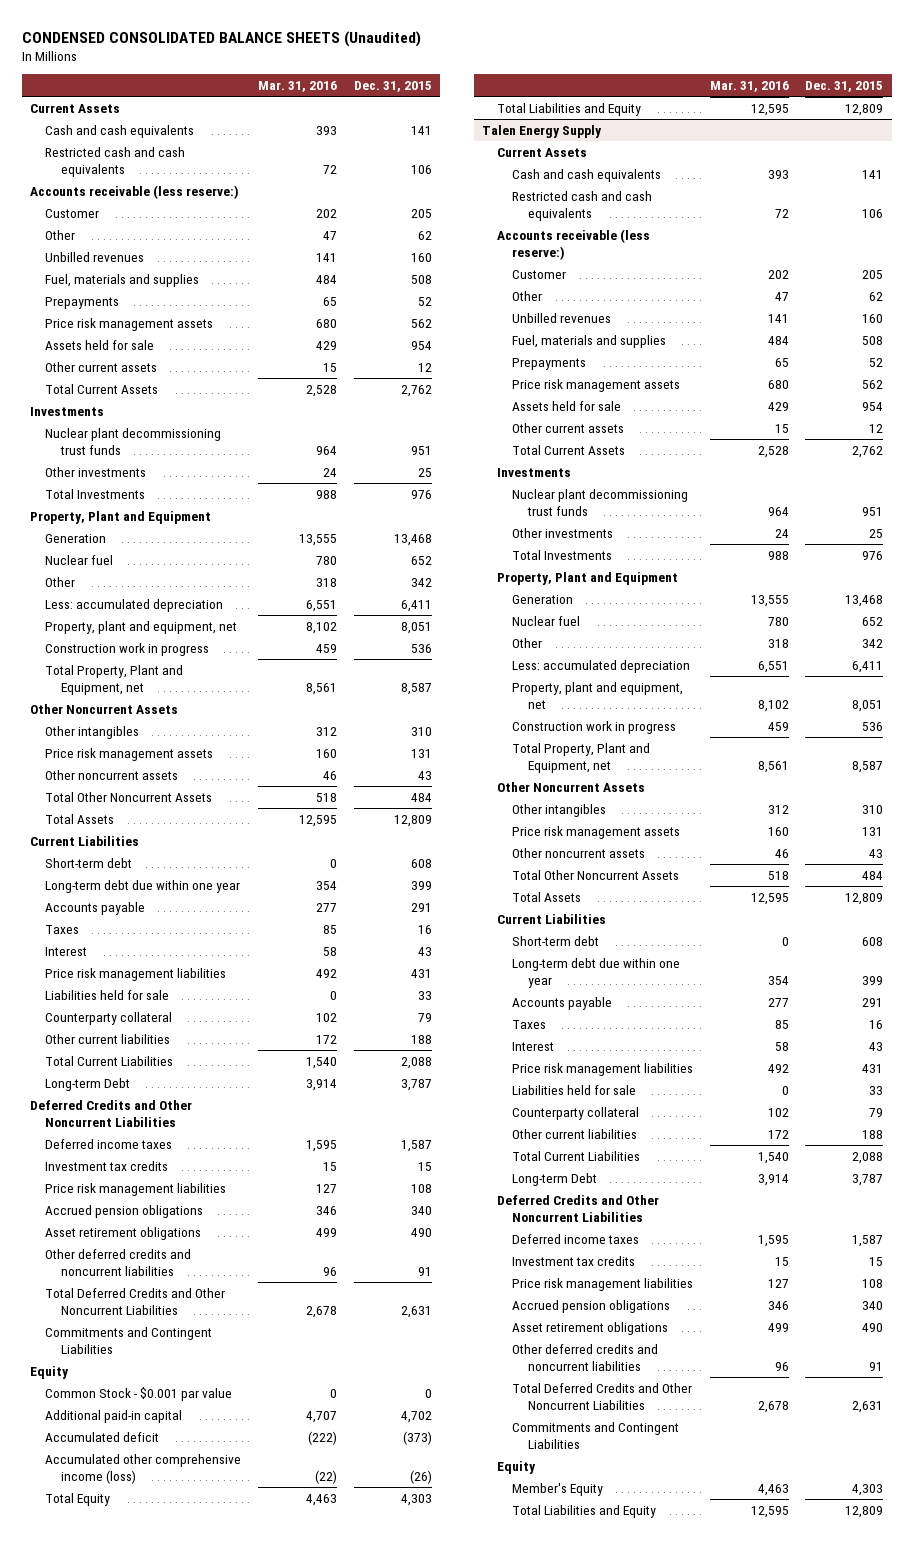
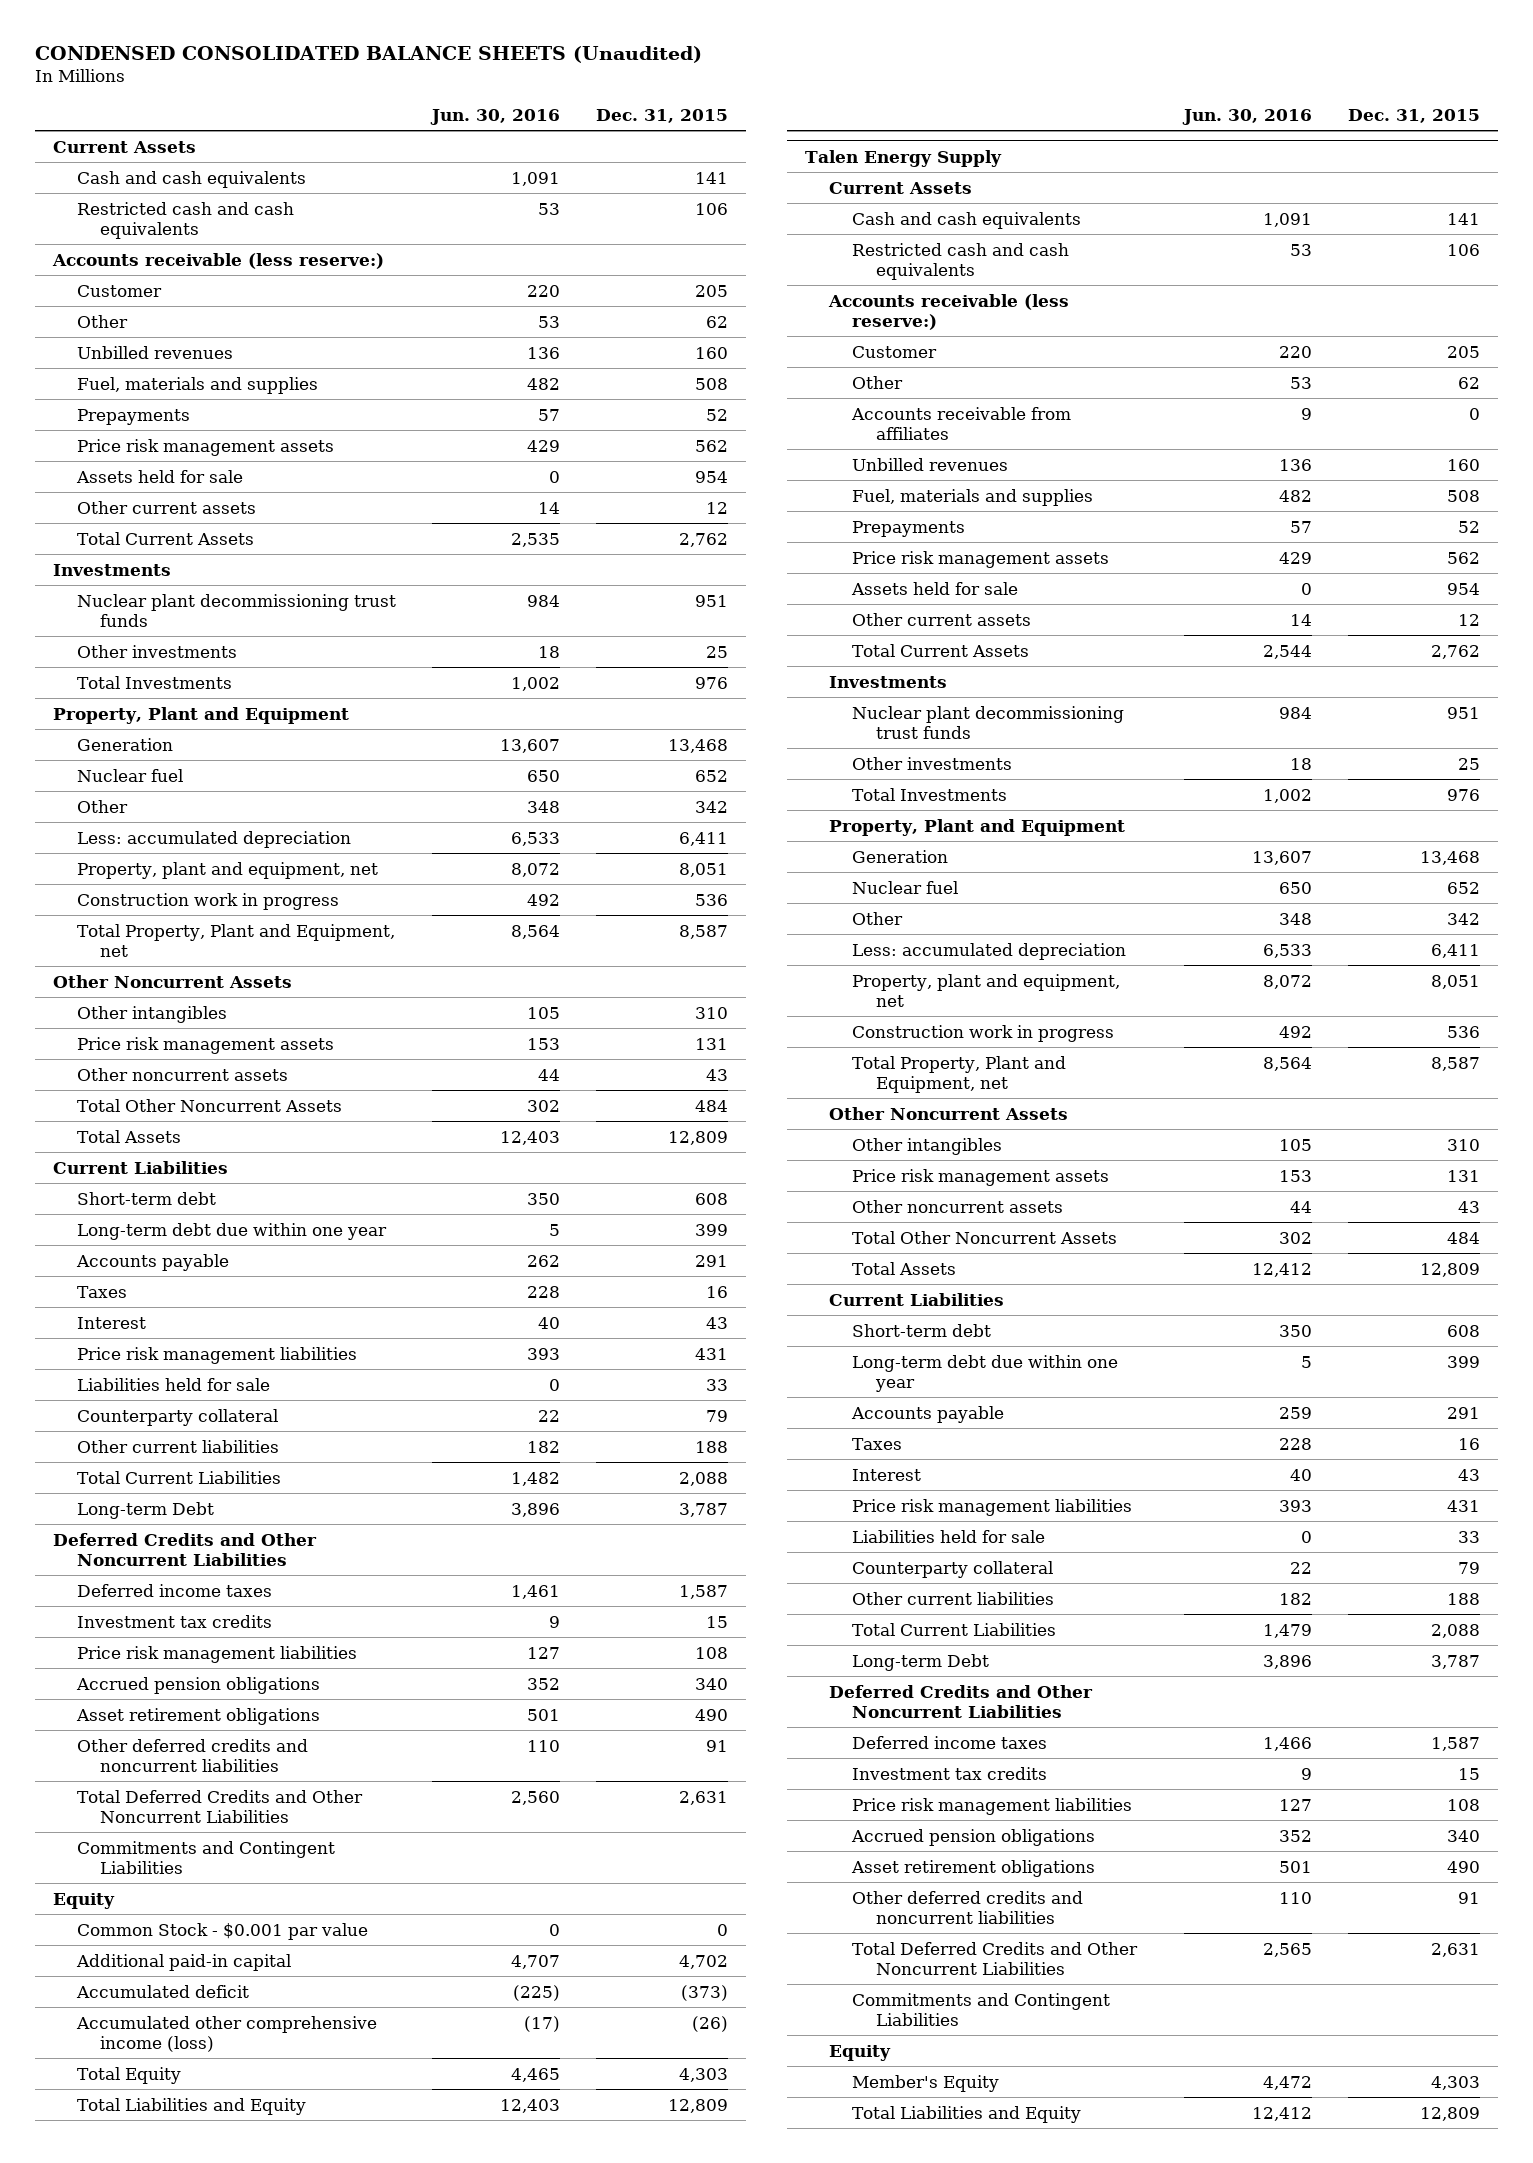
[258,80,338,92] Mar. 31, 2016 -> none
none -> [429,108,560,125] Jun. 30, 2016
none -> [851,406,1072,440] Accounts receivable from affiliates

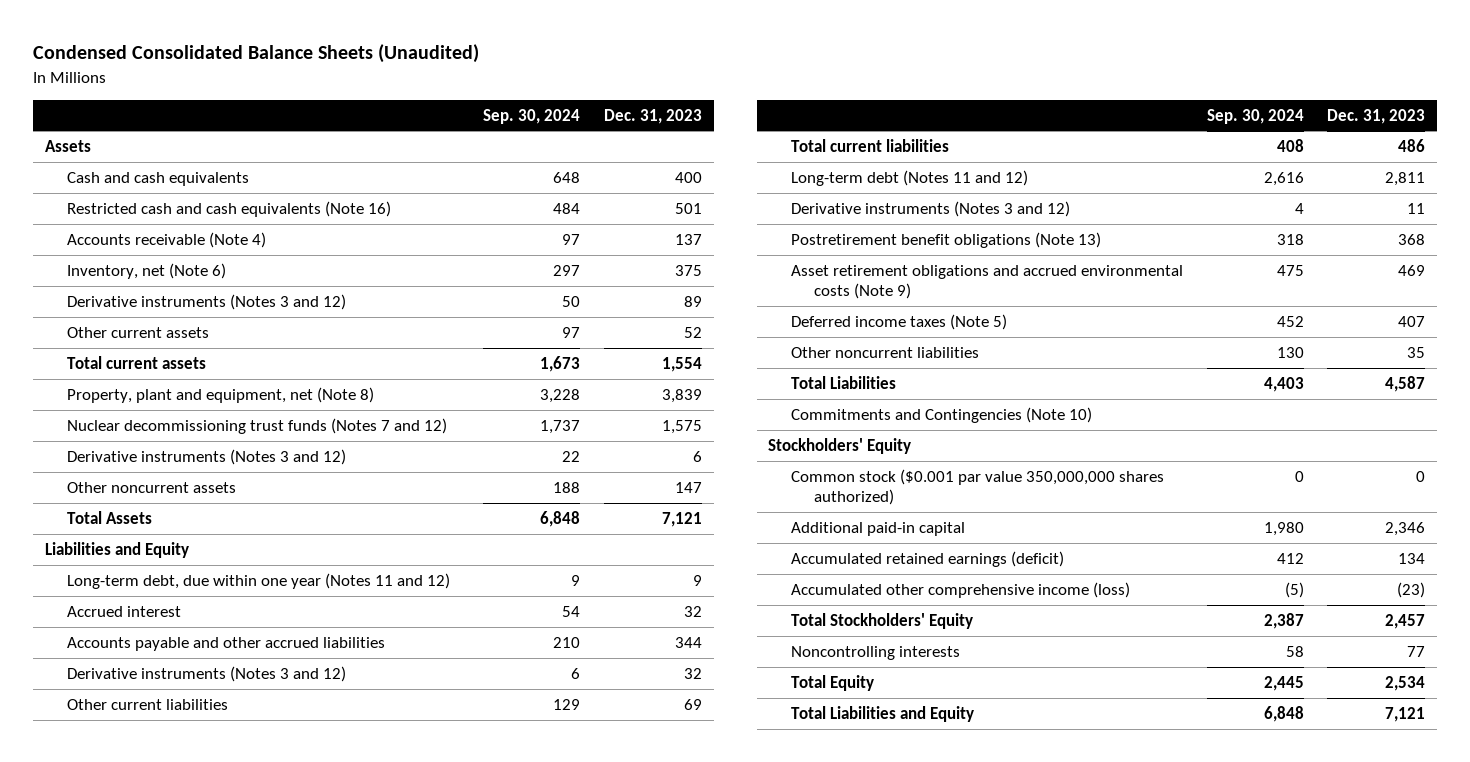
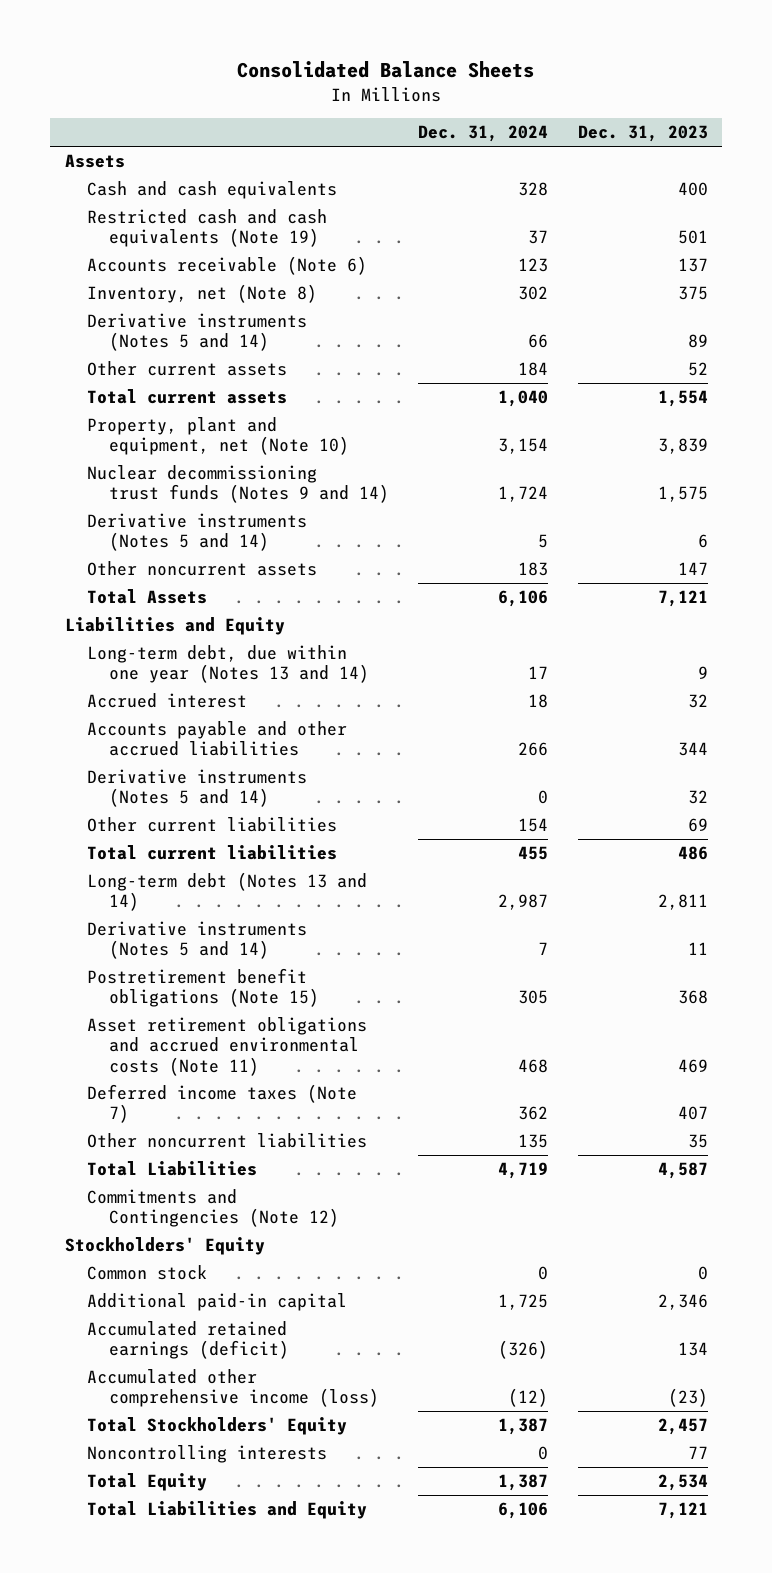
[32,44,479,64] Condensed Consolidated Balance Sheets (Unaudited) -> [237,61,535,79] Consolidated Balance Sheets
[482,108,580,124] Sep. 30, 2024 -> none
none -> [418,125,549,143] Dec. 31, 2024
[67,200,392,217] Restricted cash and cash equivalents (Note 16) -> [87,208,328,248] Restricted cash and cash equivalents (Note 19)
[67,231,267,248] Accounts receivable (Note 4) -> [87,255,368,275] Accounts receivable (Note 6)
[67,262,227,279] Inventory, net (Note 6) -> [87,283,318,303] Inventory, net (Note 8)
[67,293,347,310] Derivative instruments (Notes 3 and 12) -> [87,312,308,352] Derivative instruments (Notes 5 and 14)
[67,386,375,403] Property, plant and equipment, net (Note 8) -> [87,416,350,456] Property, plant and equipment, net (Note 10)
[67,417,448,434] Nuclear decommissioning trust funds (Notes 7 and 12) -> [87,464,390,504] Nuclear decommissioning trust funds (Notes 9 and 14)
[67,448,347,465] Derivative instruments (Notes 3 and 12) -> [87,512,308,552] Derivative instruments (Notes 5 and 14)
[67,572,451,589] Long-term debt, due within one year (Notes 11 and 12) -> [87,644,370,684] Long-term debt, due within one year (Notes 13 and 14)
[67,665,347,682] Derivative instruments (Notes 3 and 12) -> [87,768,308,808] Derivative instruments (Notes 5 and 14)
[790,169,1028,186] Long-term debt (Notes 11 and 12) -> [87,871,368,912] Long-term debt (Notes 13 and 14)
[790,200,1070,217] Derivative instruments (Notes 3 and 12) -> [87,920,308,960] Derivative instruments (Notes 5 and 14)
[790,231,1101,248] Postretirement benefit obligations (Note 13) -> [87,967,320,1008] Postretirement benefit obligations (Note 15)
[790,264,1183,299] Asset retirement obligations and accrued environmental costs (Note 9) -> [87,1016,368,1076] Asset retirement obligations and accrued environmental costs (Note 11)
[790,313,1007,330] Deferred income taxes (Note 5) -> [87,1083,358,1124] Deferred income taxes (Note 7)
[790,406,1092,423] Commitments and Contingencies (Note 10) -> [87,1188,340,1228] Commitments and Contingencies (Note 12)
[790,468,1164,505] Common stock ($0.001 par value 350,000,000 shares authorized) -> [87,1264,208,1280] Common stock

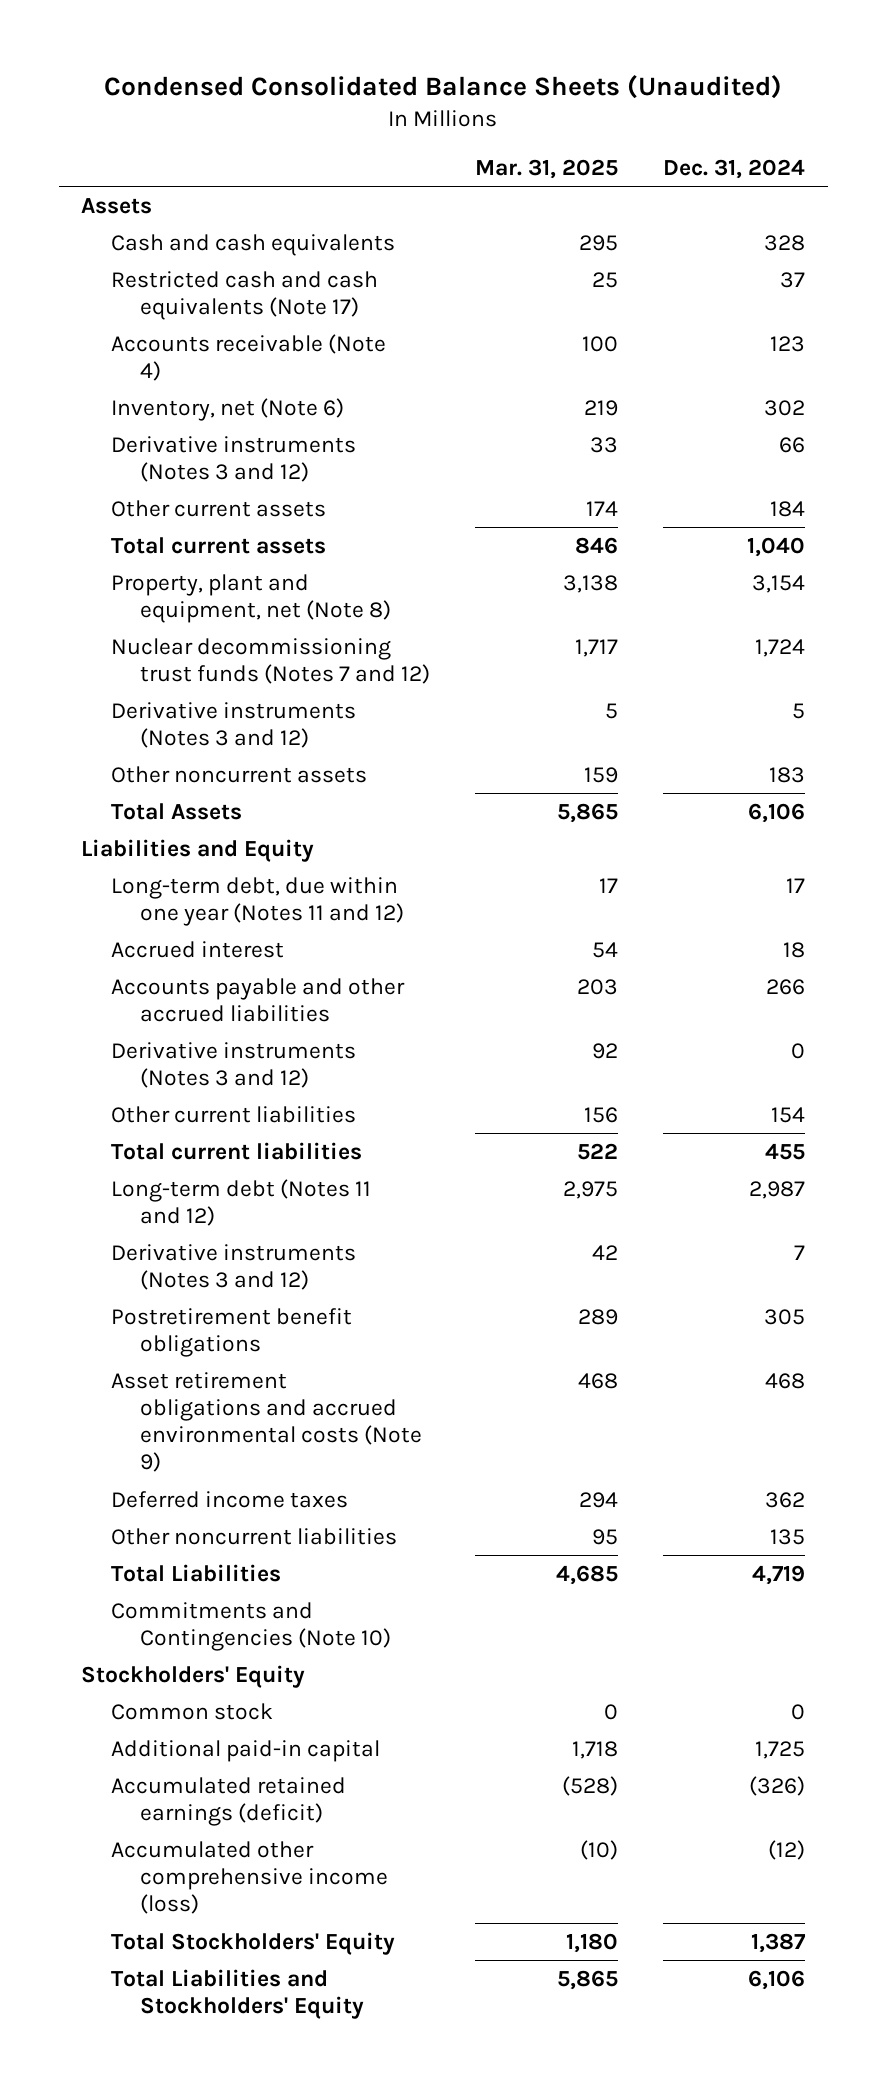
[237,61,535,79] Consolidated Balance Sheets -> [104,74,783,99] Condensed Consolidated Balance Sheets (Unaudited)
[577,125,708,143] Dec. 31, 2023 -> none
none -> [475,158,619,179] Mar. 31, 2025
[87,208,328,248] Restricted cash and cash equivalents (Note 19) -> [110,270,378,321] Restricted cash and cash equivalents (Note 17)
[87,255,368,275] Accounts receivable (Note 6) -> [110,333,386,382] Accounts receivable (Note 4)
[87,283,318,303] Inventory, net (Note 8) -> [110,397,344,421] Inventory, net (Note 6)
[87,312,308,352] Derivative instruments (Notes 5 and 14) -> [110,435,356,483] Derivative instruments (Notes 3 and 12)
[87,416,350,456] Property, plant and equipment, net (Note 10) -> [110,573,391,624] Property, plant and equipment, net (Note 8)
[87,464,390,504] Nuclear decommissioning trust funds (Notes 9 and 14) -> [110,637,430,685] Nuclear decommissioning trust funds (Notes 7 and 12)
[87,512,308,552] Derivative instruments (Notes 5 and 14) -> [110,701,356,749] Derivative instruments (Notes 3 and 12)
[87,644,370,684] Long-term debt, due within one year (Notes 13 and 14) -> [110,876,404,927] Long-term debt, due within one year (Notes 11 and 12)
[87,768,308,808] Derivative instruments (Notes 5 and 14) -> [110,1041,356,1089] Derivative instruments (Notes 3 and 12)
[87,871,368,912] Long-term debt (Notes 13 and 14) -> [110,1178,371,1227] Long-term debt (Notes 11 and 12)
[87,920,308,960] Derivative instruments (Notes 5 and 14) -> [110,1243,356,1291] Derivative instruments (Notes 3 and 12)
[87,967,320,1008] Postretirement benefit obligations (Note 15) -> [110,1307,352,1358] Postretirement benefit obligations
[87,1016,368,1076] Asset retirement obligations and accrued environmental costs (Note 11) -> [110,1371,422,1473] Asset retirement obligations and accrued environmental costs (Note 9)
[87,1083,358,1124] Deferred income taxes (Note 7) -> [110,1490,348,1508] Deferred income taxes
[87,1188,340,1228] Commitments and Contingencies (Note 12) -> [110,1601,391,1652] Commitments and Contingencies (Note 10)
[87,1444,328,1463] Noncontrolling interests -> none
[87,1472,208,1491] Total Equity -> none
[87,1500,368,1519] Total Liabilities and Equity -> [110,1968,364,2020] Total Liabilities and Stockholders' Equity

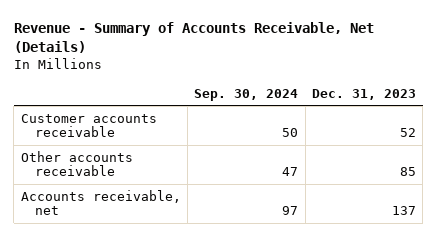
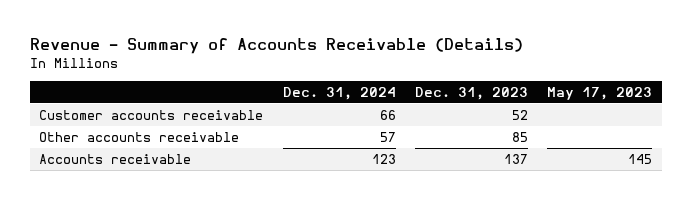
[13,21,374,54] Revenue - Summary of Accounts Receivable, Net (Details) -> [29,38,523,55] Revenue - Summary of Accounts Receivable (Details)
[194,88,299,101] Sep. 30, 2024 -> none
none -> [282,86,396,100] Dec. 31, 2024
none -> [547,86,653,100] May 17, 2023
[20,189,181,216] Accounts receivable, net -> [39,153,192,164] Accounts receivable

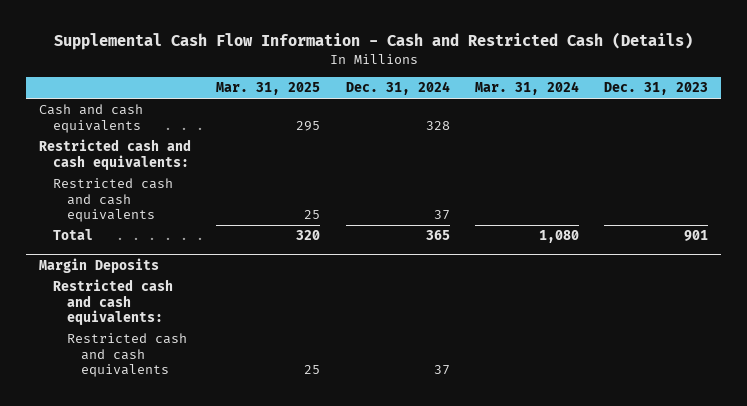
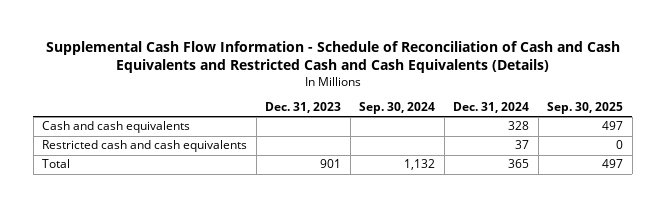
[53,32,693,51] Supplemental Cash Flow Information - Cash and Restricted Cash (Details) -> [45,40,620,74] Supplemental Cash Flow Information - Schedule of Reconciliation of Cash and Cash Equivalents and Restricted Cash and Cash Equivalents (Details)
[216,82,321,96] Mar. 31, 2025 -> none
[475,81,580,96] Mar. 31, 2024 -> none
none -> [359,102,436,115] Sep. 30, 2024
none -> [547,102,624,115] Sep. 30, 2025
[39,139,192,170] Restricted cash and cash equivalents: -> none
[39,257,160,273] Margin Deposits -> none
[53,279,174,326] Restricted cash and cash equivalents: -> none
[66,333,187,378] Restricted cash and cash equivalents -> none

